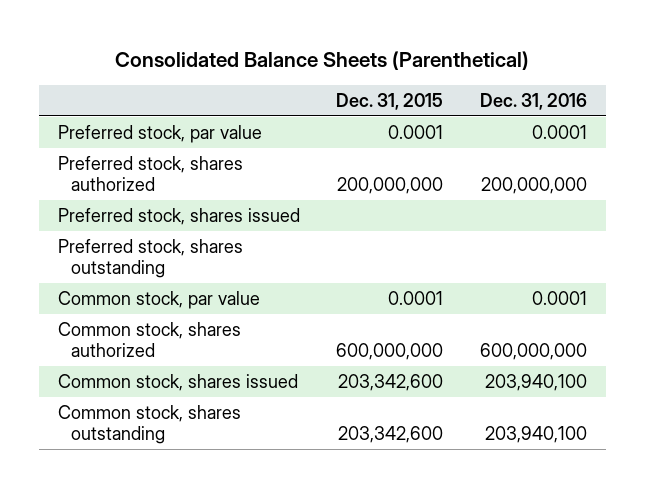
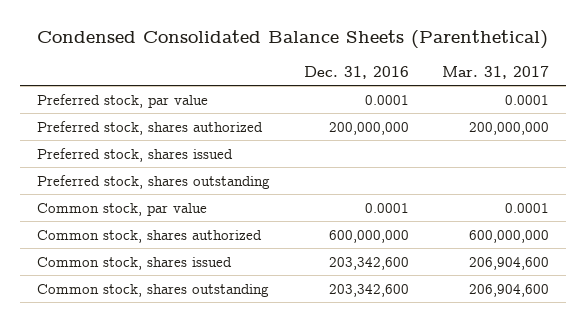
[115,50,530,70] Consolidated Balance Sheets (Parenthetical) -> [37,30,549,50] Condensed Consolidated Balance Sheets (Parenthetical)
[336,92,444,110] Dec. 31, 2015 -> none
none -> [442,66,550,80] Mar. 31, 2017
[485,373,588,391] 203,940,100 -> [328,256,409,270] 203,342,600
[485,425,588,443] 203,940,100 -> [328,283,409,297] 203,342,600

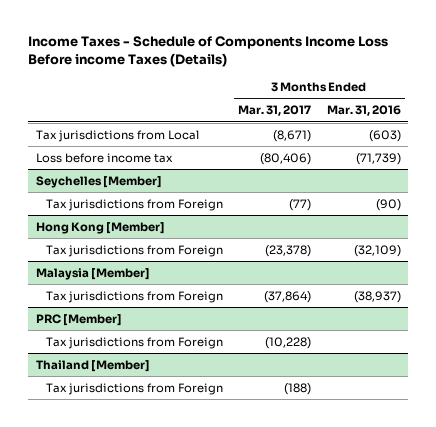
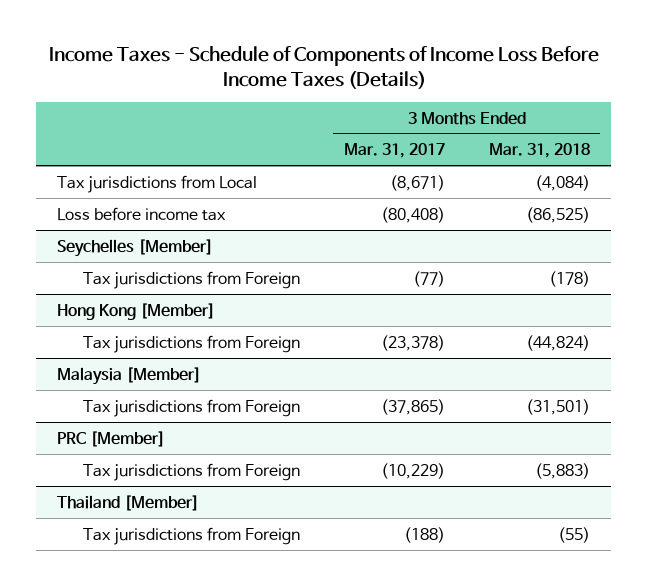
[27,35,388,67] Income Taxes - Schedule of Components Income Loss Before income Taxes (Details) -> [48,45,599,89] Income Taxes - Schedule of Components of Income Loss Before Income Taxes (Details)
[326,105,401,117] Mar. 31, 2016 -> none
none -> [488,143,590,159] Mar. 31, 2018
[260,152,312,165] (80,406) -> [380,206,445,223] (80,408)
[264,290,312,303] (37,864) -> [380,398,445,415] (37,865)
[265,336,312,349] (10,228) -> [380,462,445,479] (10,229)

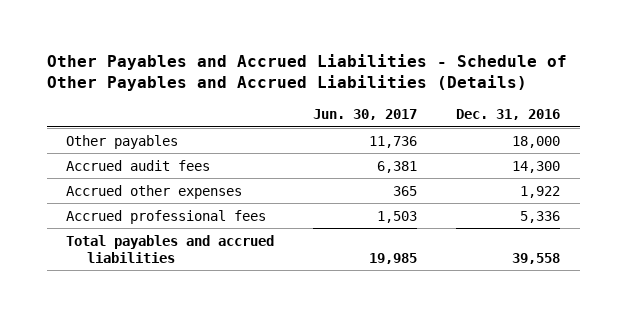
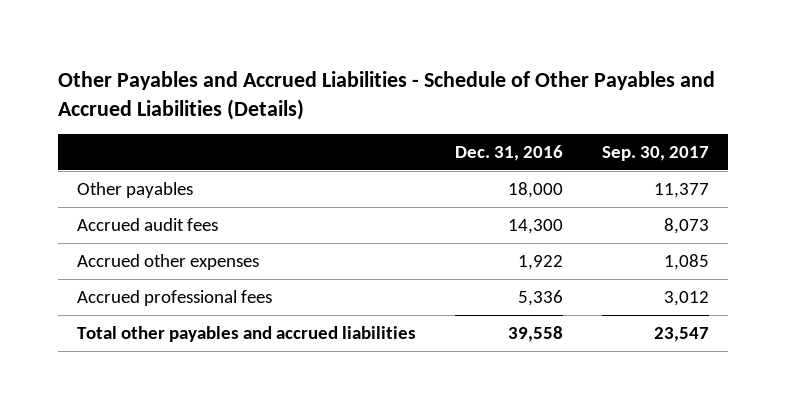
[313,108,418,120] Jun. 30, 2017 -> none
none -> [601,145,709,161] Sep. 30, 2017
[66,234,275,263] Total payables and accrued liabilities -> [77,325,417,342] Total other payables and accrued liabilities

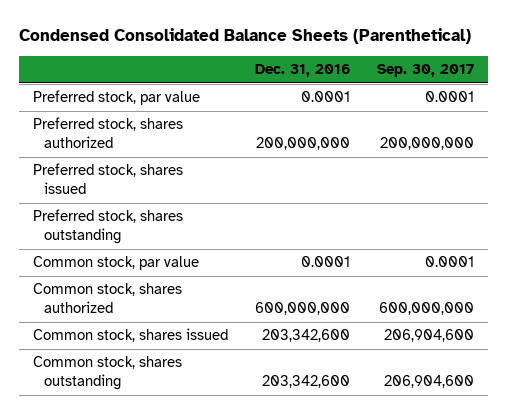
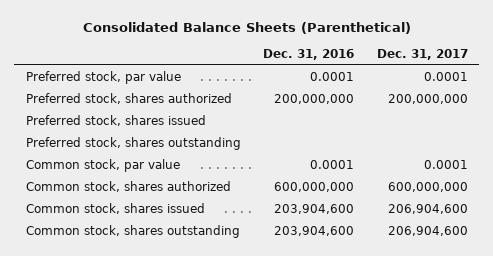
[18,28,471,45] Condensed Consolidated Balance Sheets (Parenthetical) -> [82,21,411,34] Consolidated Balance Sheets (Parenthetical)
[377,64,475,78] Sep. 30, 2017 -> none
none -> [376,49,468,61] Dec. 31, 2017
[261,329,350,343] 203,342,600 -> [274,204,355,215] 203,904,600
[261,375,350,389] 203,342,600 -> [274,226,355,237] 203,904,600

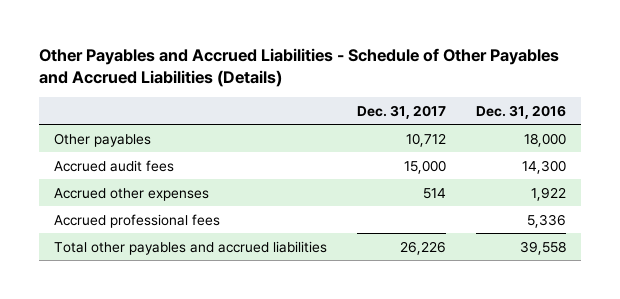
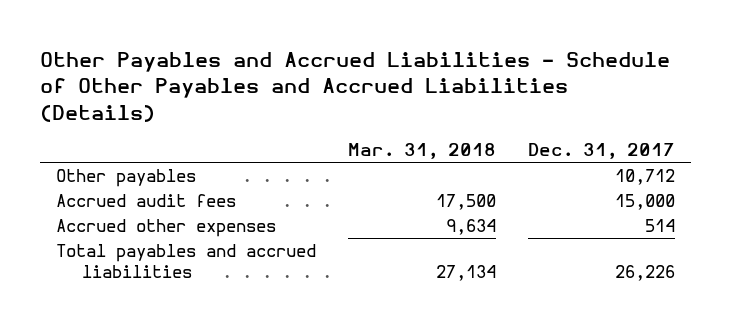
[476,104,567,119] Dec. 31, 2016 -> none
none -> [348,143,497,160] Mar. 31, 2018
[54,213,221,228] Accrued professional fees -> none
[54,240,328,255] Total other payables and accrued liabilities -> [56,244,317,279] Total payables and accrued liabilities

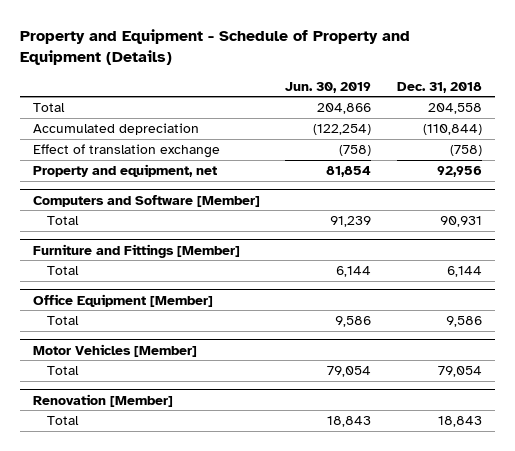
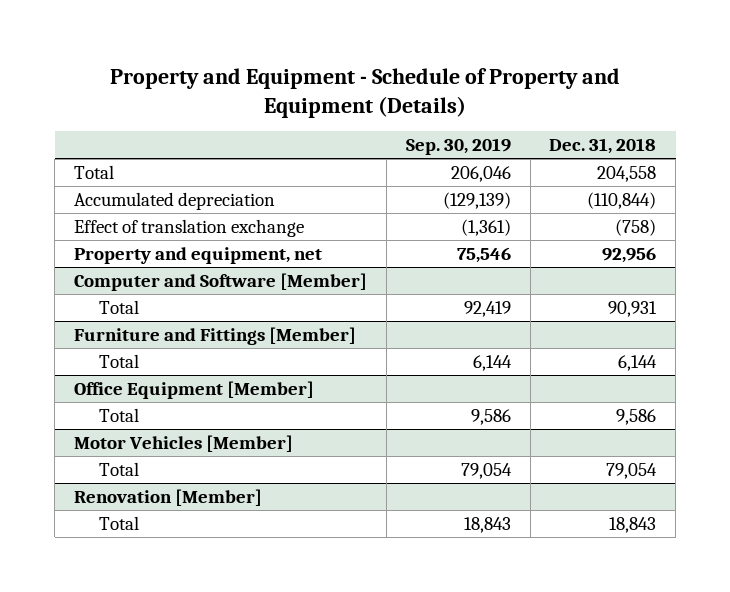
[285,81,372,93] Jun. 30, 2019 -> none
none -> [405,138,511,156] Sep. 30, 2019
[32,194,260,207] Computers and Software [Member] -> [73,272,367,291] Computer and Software [Member]

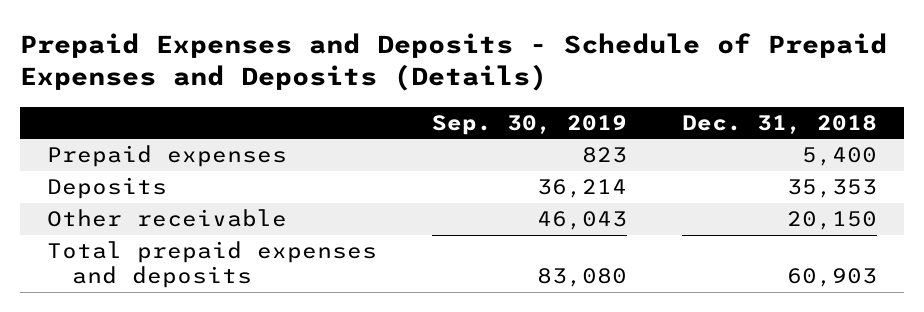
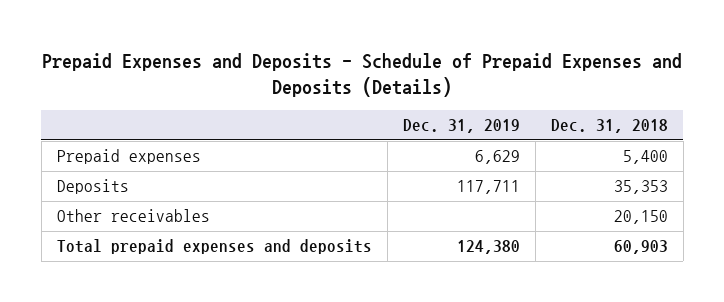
[431,114,627,135] Sep. 30, 2019 -> none
none -> [402,119,520,134] Dec. 31, 2019
[47,209,288,228] Other receivable -> [56,209,210,223] Other receivables

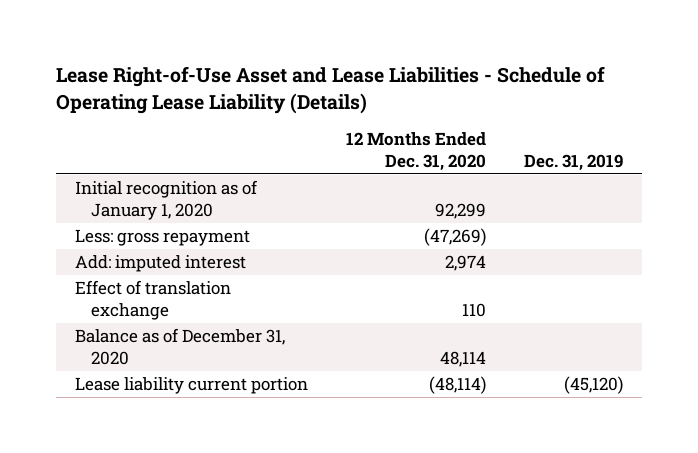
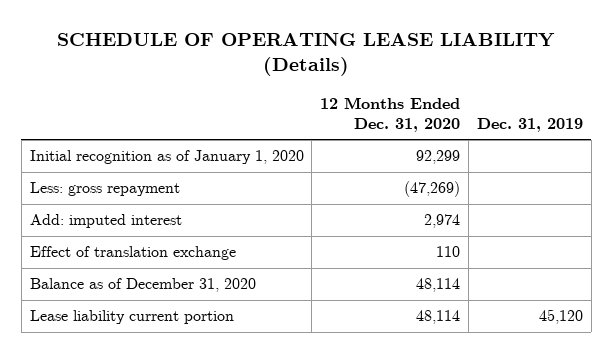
[55,66,605,114] Lease Right-of-Use Asset and Lease Liabilities - Schedule of Operating Lease Liability (Details) -> [57,33,556,77] SCHEDULE OF OPERATING LEASE LIABILITY (Details)
[428,376,486,395] (48,114) -> [416,310,461,325] 48,114
[564,376,624,395] (45,120) -> [539,309,584,325] 45,120

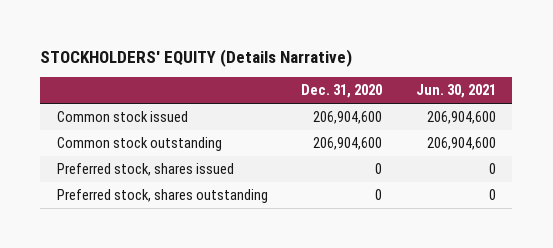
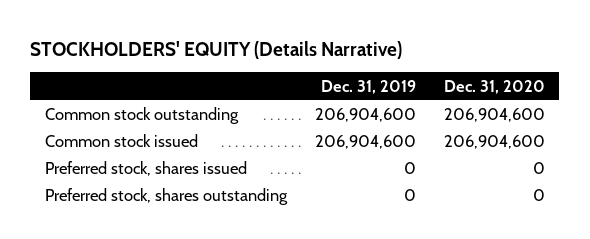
[415,84,496,99] Jun. 30, 2021 -> none
none -> [320,79,416,94] Dec. 31, 2019
[56,111,188,123] Common stock issued -> [44,134,198,148] Common stock issued

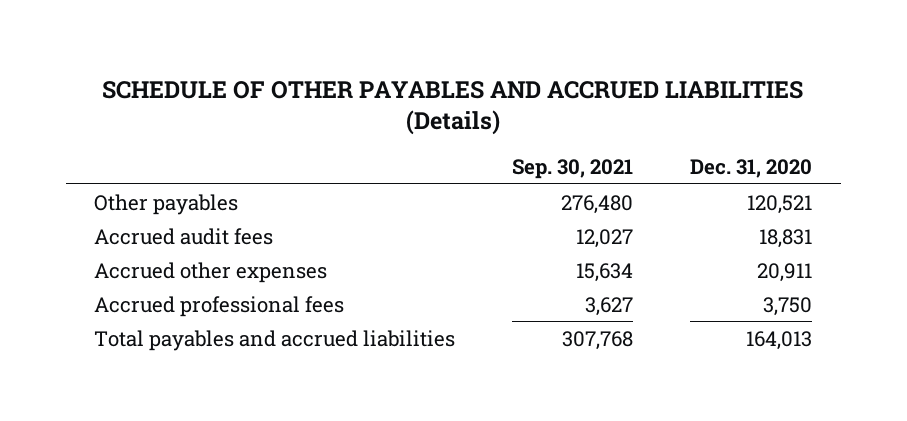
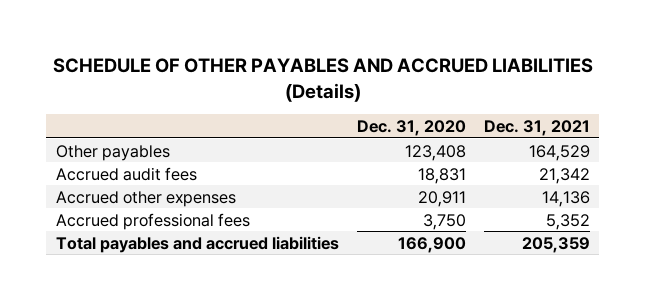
[512,158,634,179] Sep. 30, 2021 -> none
none -> [483,119,590,136] Dec. 31, 2021
[747,194,813,214] 120,521 -> [404,144,466,161] 123,408
[746,330,813,350] 164,013 -> [397,236,466,253] 166,900

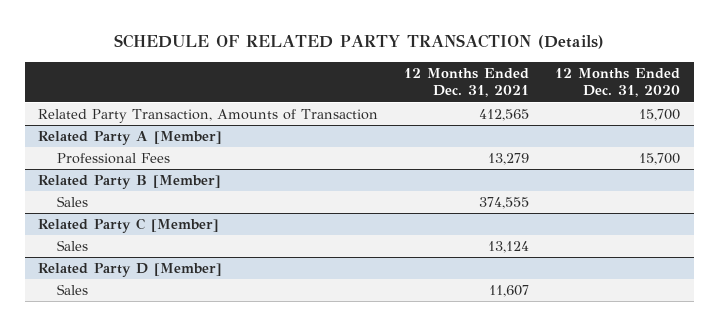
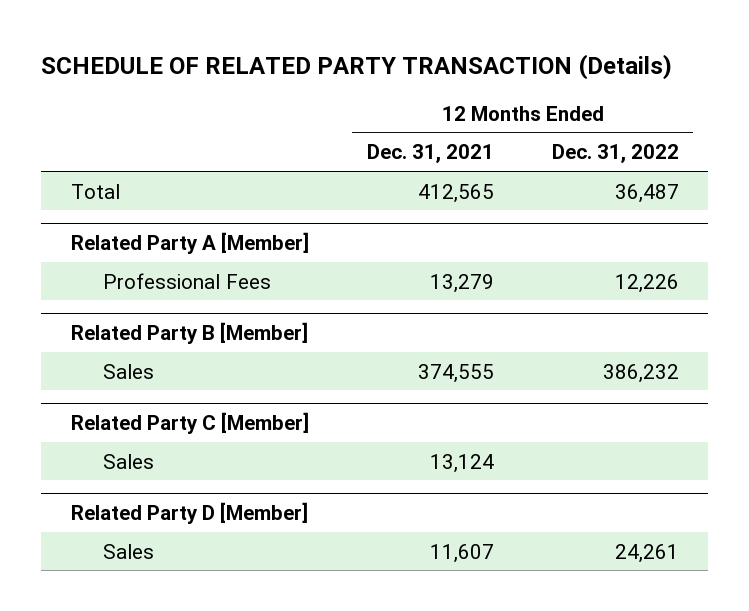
[555,67,681,98] 12 Months Ended Dec. 31, 2020 -> none
none -> [551,144,679,164] Dec. 31, 2022
[38,109,379,124] Related Party Transaction, Amounts of Transaction -> [70,183,120,199] Total

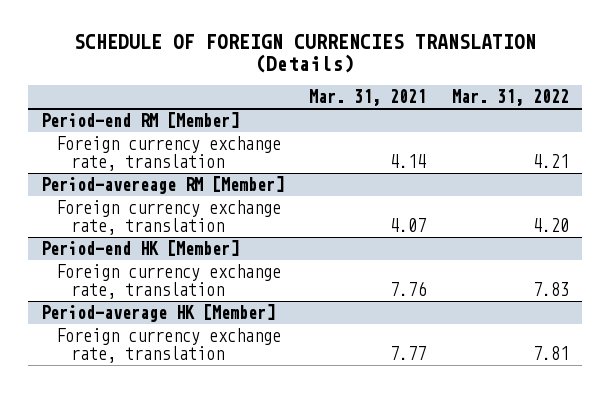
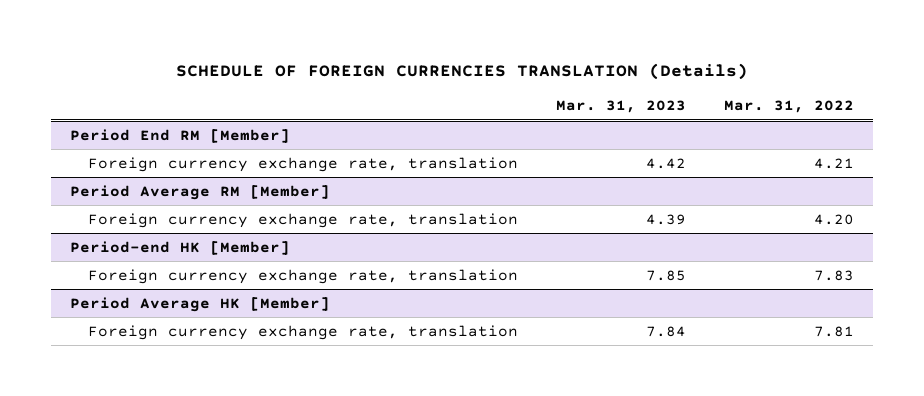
[309,89,427,107] Mar. 31, 2021 -> none
none -> [556,100,687,114] Mar. 31, 2023
[40,111,239,128] Period-end RM [Member] -> [69,128,290,143] Period End RM [Member]
[40,175,284,194] Period-avereage RM [Member] -> [69,184,330,200] Period Average RM [Member]
[40,303,275,322] Period-average HK [Member] -> [69,296,330,312] Period Average HK [Member]

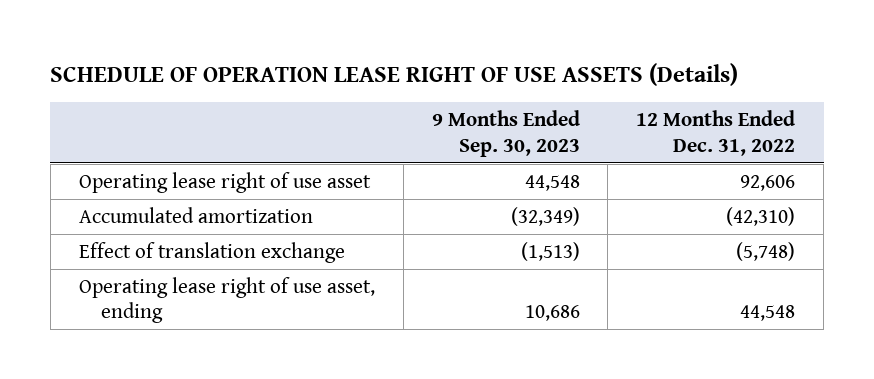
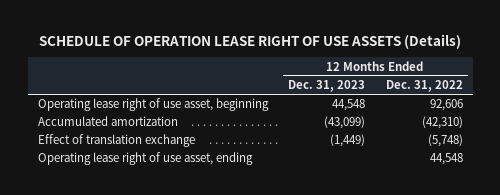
[431,110,580,157] 9 Months Ended Sep. 30, 2023 -> none
none -> [288,80,366,93] Dec. 31, 2023
[78,171,371,193] Operating lease right of use asset -> [37,98,269,112] Operating lease right of use asset, beginning

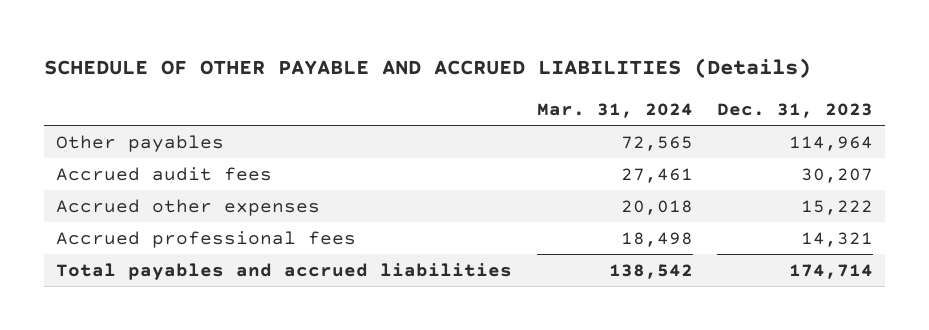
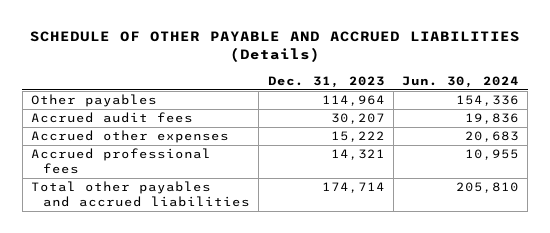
[536,102,693,118] Mar. 31, 2024 -> none
none -> [401,75,519,88] Jun. 30, 2024
[56,262,513,280] Total payables and accrued liabilities -> [30,181,251,208] Total other payables and accrued liabilities

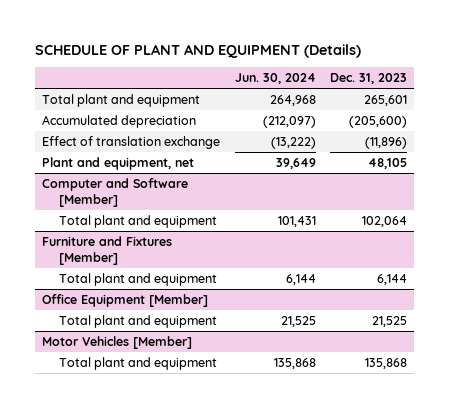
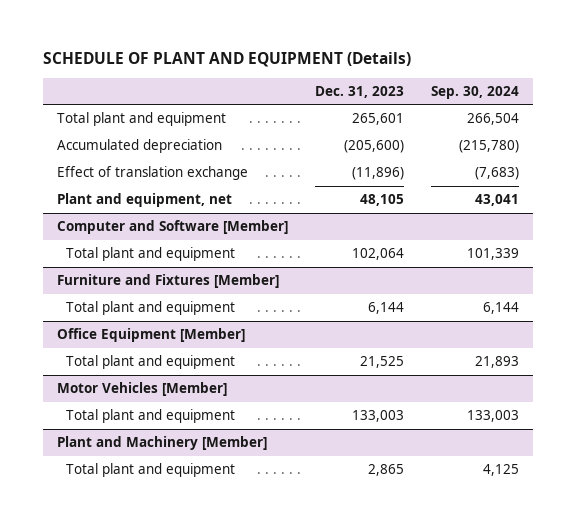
[234,73,316,85] Jun. 30, 2024 -> none
none -> [431,85,520,99] Sep. 30, 2024
[364,357,407,369] 135,868 -> [351,410,404,423] 133,003
none -> [56,436,267,451] Plant and Machinery [Member]
none -> [66,463,236,478] Total plant and equipment

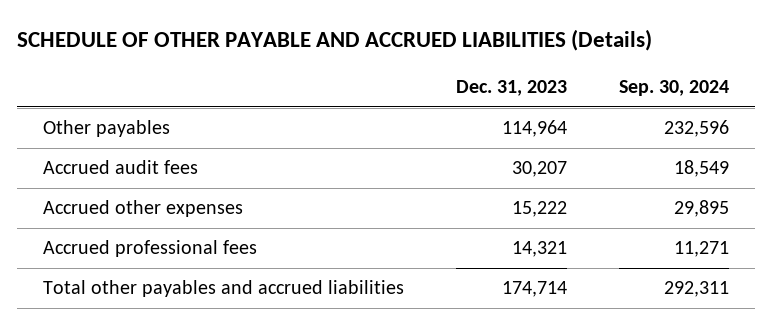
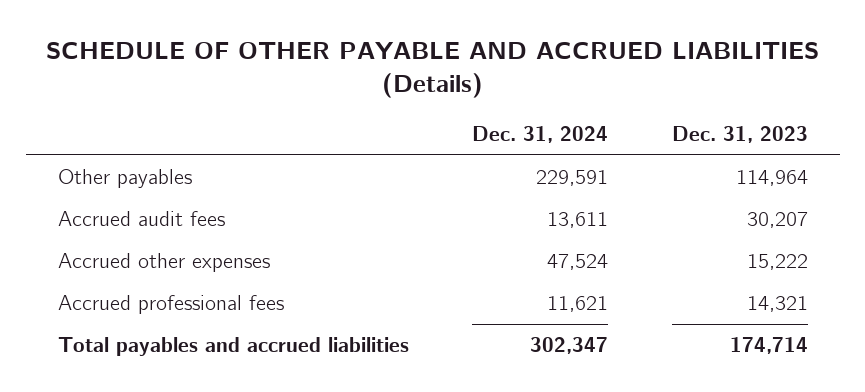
[618,79,729,96] Sep. 30, 2024 -> none
none -> [472,126,609,144] Dec. 31, 2024
[42,280,404,298] Total other payables and accrued liabilities -> [57,337,409,357] Total payables and accrued liabilities

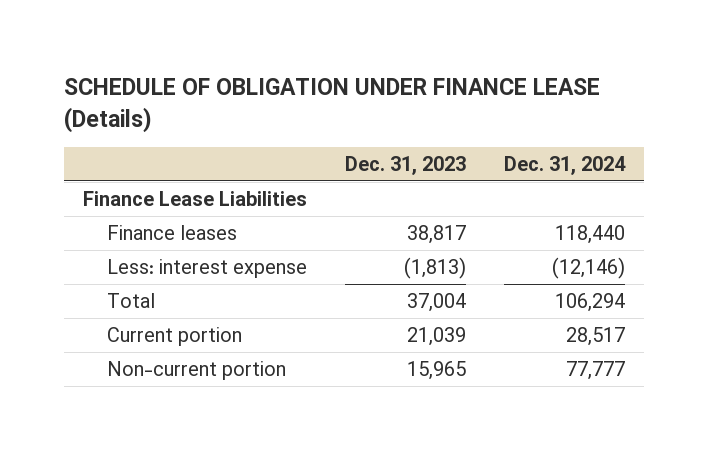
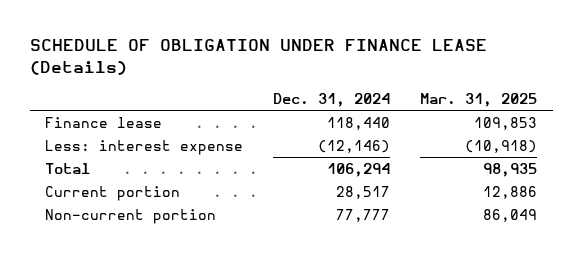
[345,155,467,175] Dec. 31, 2023 -> none
none -> [420,92,538,107] Mar. 31, 2025
[83,191,308,207] Finance Lease Liabilities -> none
[107,225,238,241] Finance leases -> [44,116,162,128] Finance lease

